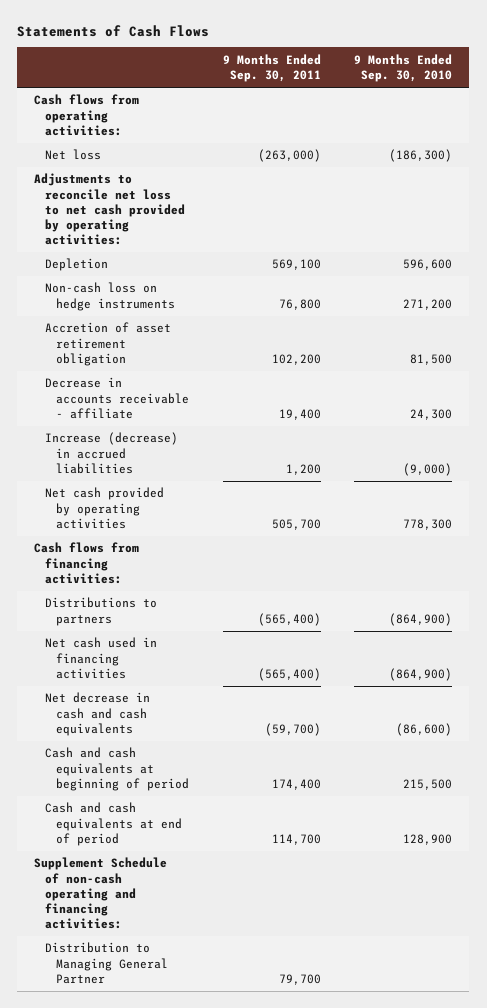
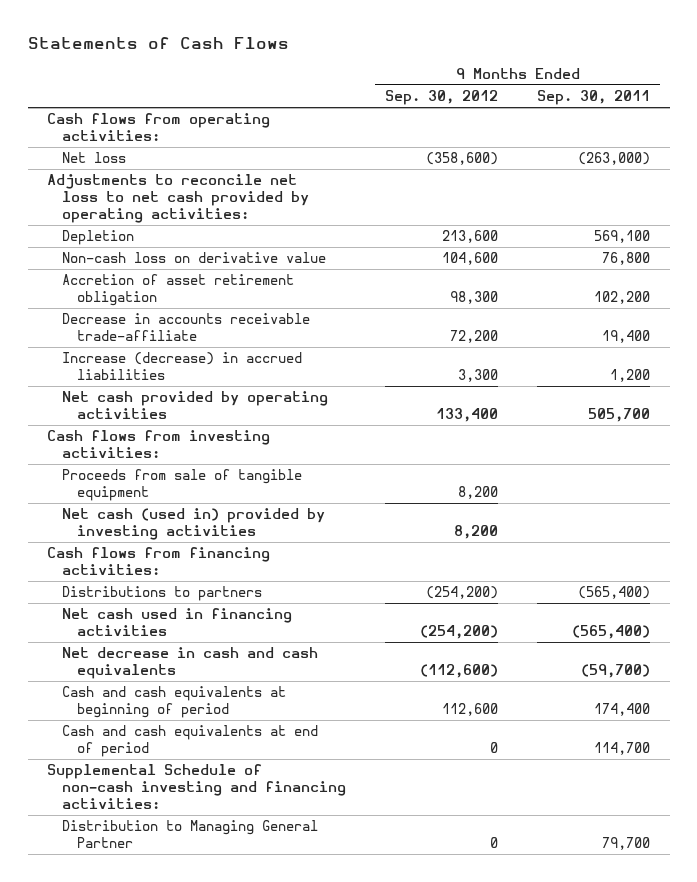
[354,53,453,83] 9 Months Ended Sep. 30, 2010 -> none
none -> [385,90,499,106] Sep. 30, 2012
[45,282,175,311] Non-cash loss on hedge instruments -> [62,252,327,264] Non-cash loss on derivative value
[45,377,189,419] Decrease in accounts receivable - affiliate -> [62,313,311,342] Decrease in accounts receivable trade-affiliate
none -> [47,430,271,459] Cash flows from investing activities:
none -> [62,469,303,502] Proceeds from sale of tangible equipment
none -> [62,508,326,541] Net cash (used in) provided by investing activities
[34,857,168,930] Supplement Schedule of non-cash operating and financing activities: -> [47,764,347,810] Supplemental Schedule of non-cash investing and financing activities:

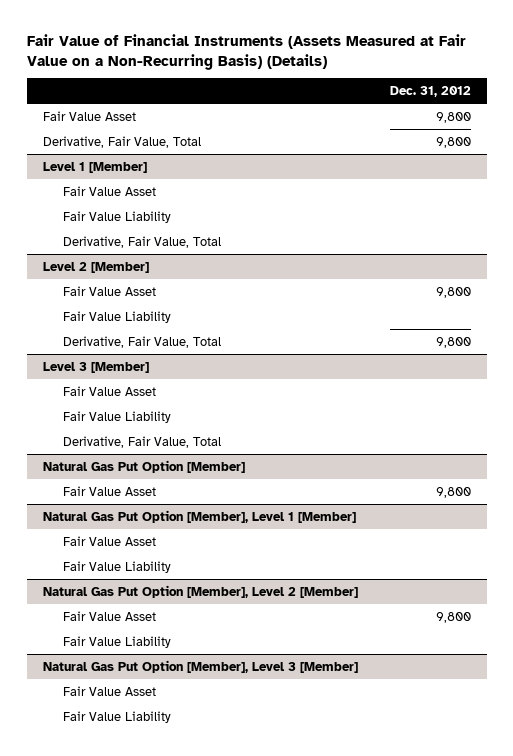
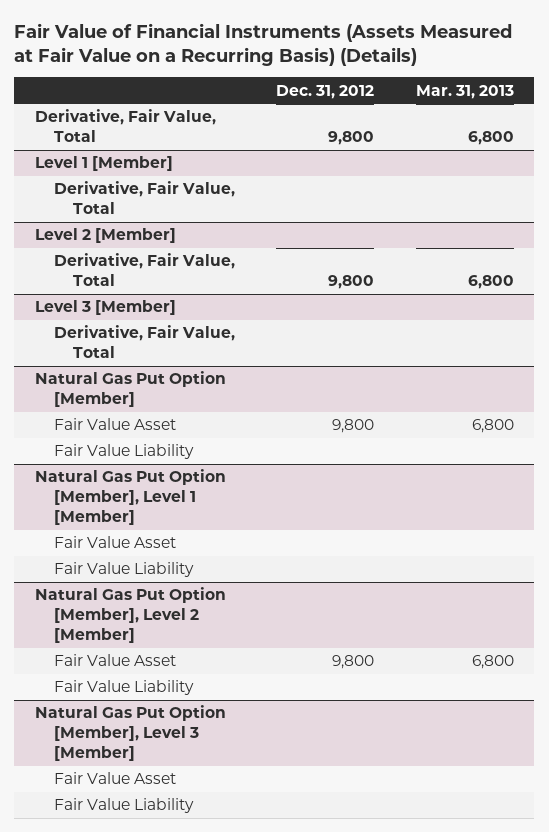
[26,34,466,70] Fair Value of Financial Instruments (Assets Measured at Fair Value on a Non-Recurring Basis) (Details) -> [14,23,513,67] Fair Value of Financial Instruments (Assets Measured at Fair Value on a Recurring Basis) (Details)
none -> [415,84,514,99] Mar. 31, 2013
[42,110,136,121] Fair Value Asset -> none
[62,185,156,196] Fair Value Asset -> none
[62,210,171,223] Fair Value Liability -> none
[62,285,156,296] Fair Value Asset -> none
[62,310,171,323] Fair Value Liability -> none
[62,385,156,396] Fair Value Asset -> none
[62,410,171,423] Fair Value Liability -> none
none -> [54,444,195,460] Fair Value Liability

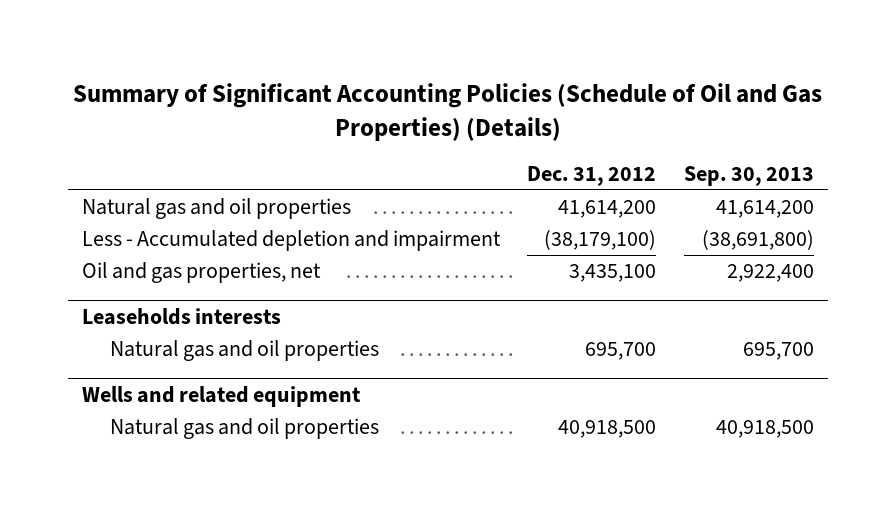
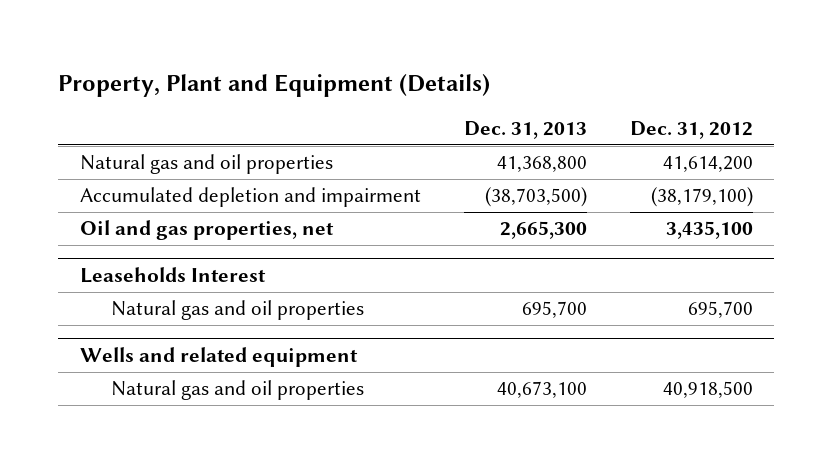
[72,82,822,141] Summary of Significant Accounting Policies (Schedule of Oil and Gas Properties) (Details) -> [58,73,491,97] Property, Plant and Equipment (Details)
[683,165,814,186] Sep. 30, 2013 -> none
none -> [463,121,587,140] Dec. 31, 2013
[81,230,501,252] Less - Accumulated depletion and impairment -> [79,187,421,208] Accumulated depletion and impairment
[81,307,281,325] Leaseholds interests -> [79,266,266,283] Leaseholds Interest

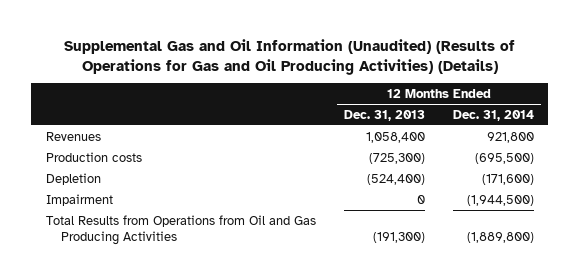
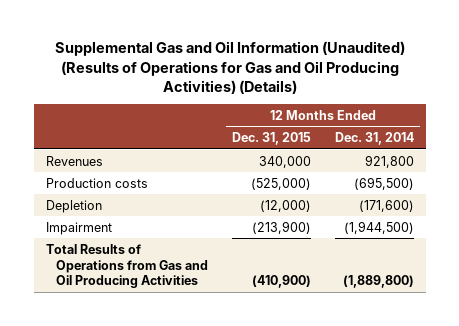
[343,109,425,121] Dec. 31, 2013 -> none
none -> [231,132,311,146] Dec. 31, 2015
[45,214,316,245] Total Results from Operations from Oil and Gas Producing Activities -> [45,243,208,289] Total Results of Operations from Gas and Oil Producing Activities

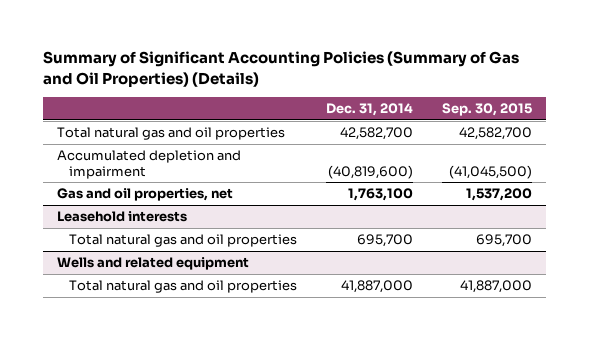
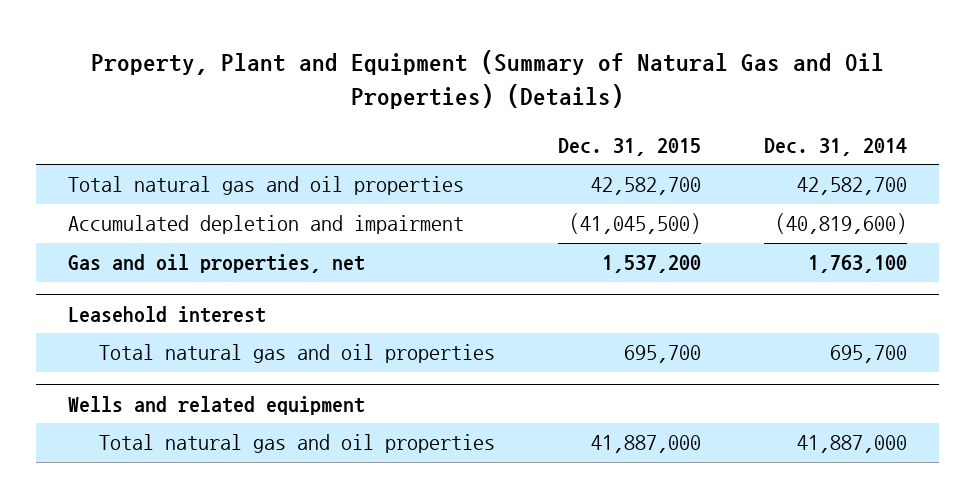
[42,51,519,87] Summary of Significant Accounting Policies (Summary of Gas and Oil Properties) (Details) -> [90,49,884,109] Property, Plant and Equipment (Summary of Natural Gas and Oil Properties) (Details)
[441,103,532,117] Sep. 30, 2015 -> none
none -> [558,137,702,156] Dec. 31, 2015
[56,211,187,223] Leasehold interests -> [67,306,266,324] Leasehold interest

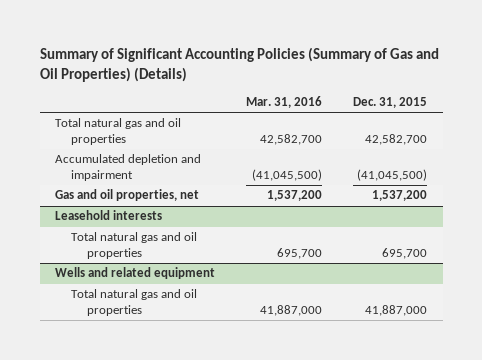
[90,49,884,109] Property, Plant and Equipment (Summary of Natural Gas and Oil Properties) (Details) -> [39,47,439,82] Summary of Significant Accounting Policies (Summary of Gas and Oil Properties) (Details)
[764,137,908,156] Dec. 31, 2014 -> none
none -> [246,95,323,108] Mar. 31, 2016
[67,306,266,324] Leasehold interest -> [55,210,163,221] Leasehold interests

